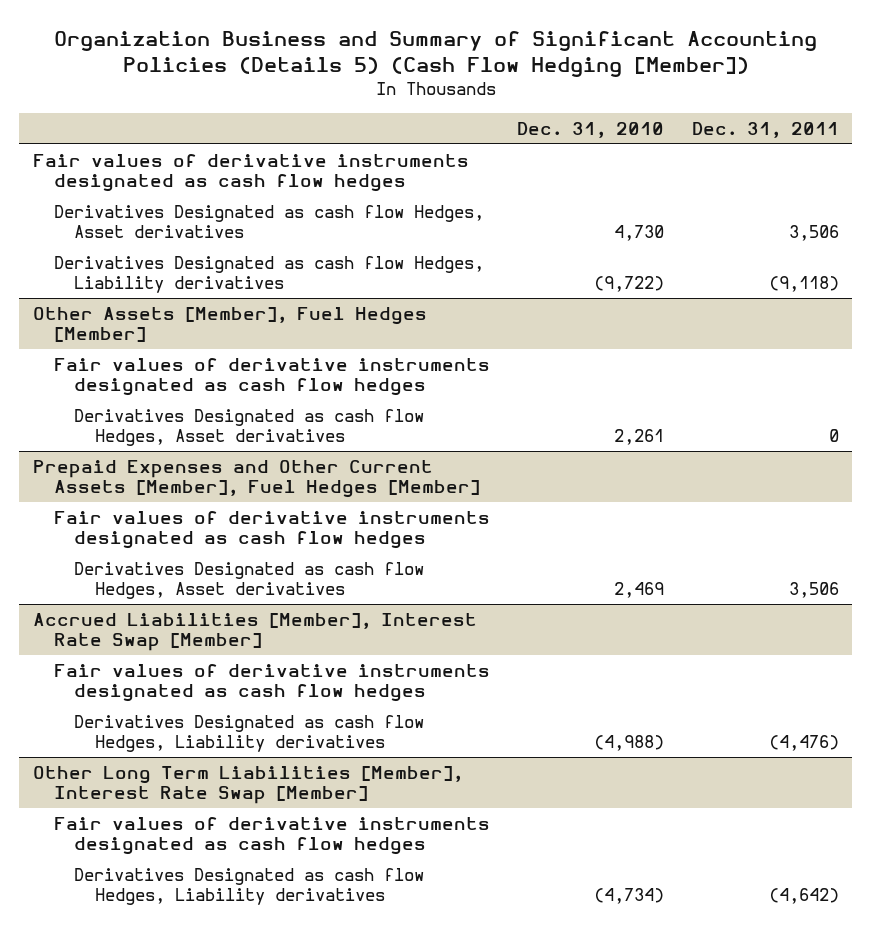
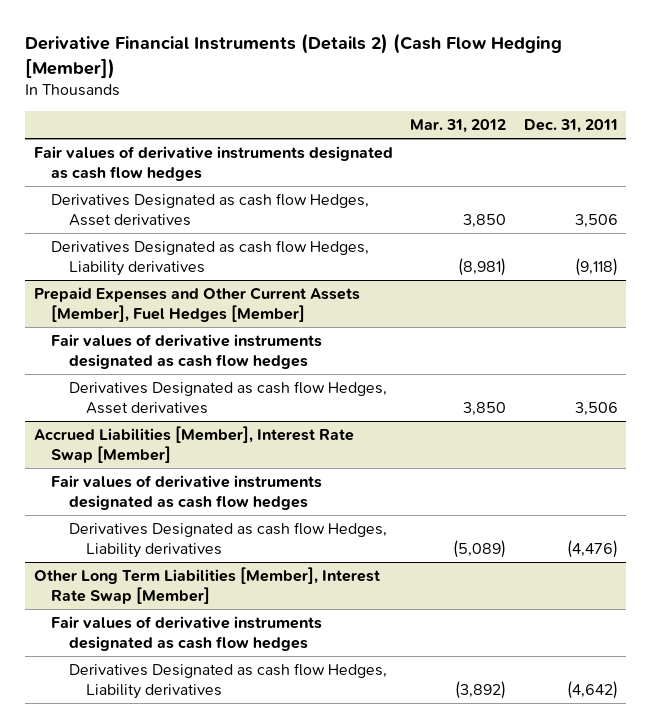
[53,30,817,78] Organization Business and Summary of Significant Accounting Policies (Details 5) (Cash Flow Hedging [Member]) -> [24,33,562,80] Derivative Financial Instruments (Details 2) (Cash Flow Hedging [Member])
[517,121,665,138] Dec. 31, 2010 -> none
none -> [410,119,507,134] Mar. 31, 2012
[32,307,427,343] Other Assets [Member], Fuel Hedges [Member] -> none
[53,358,490,397] Fair values of derivative instruments designated as cash flow hedges -> none
[74,409,425,447] Derivatives Designated as cash flow Hedges, Asset derivatives -> none

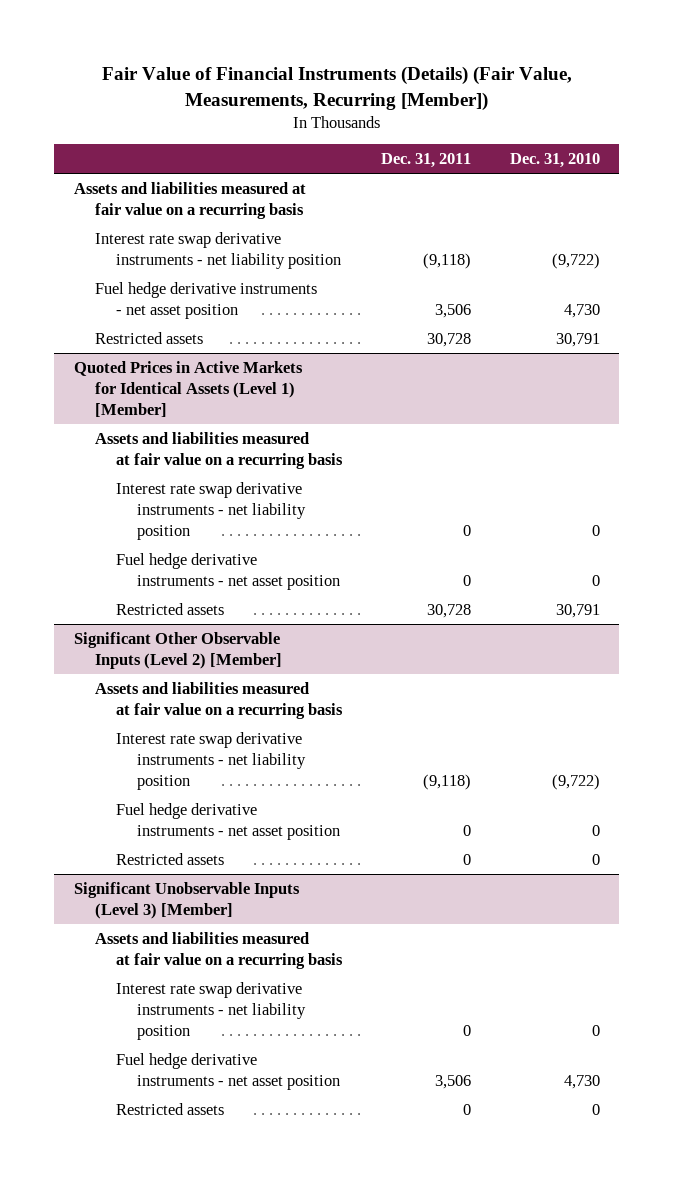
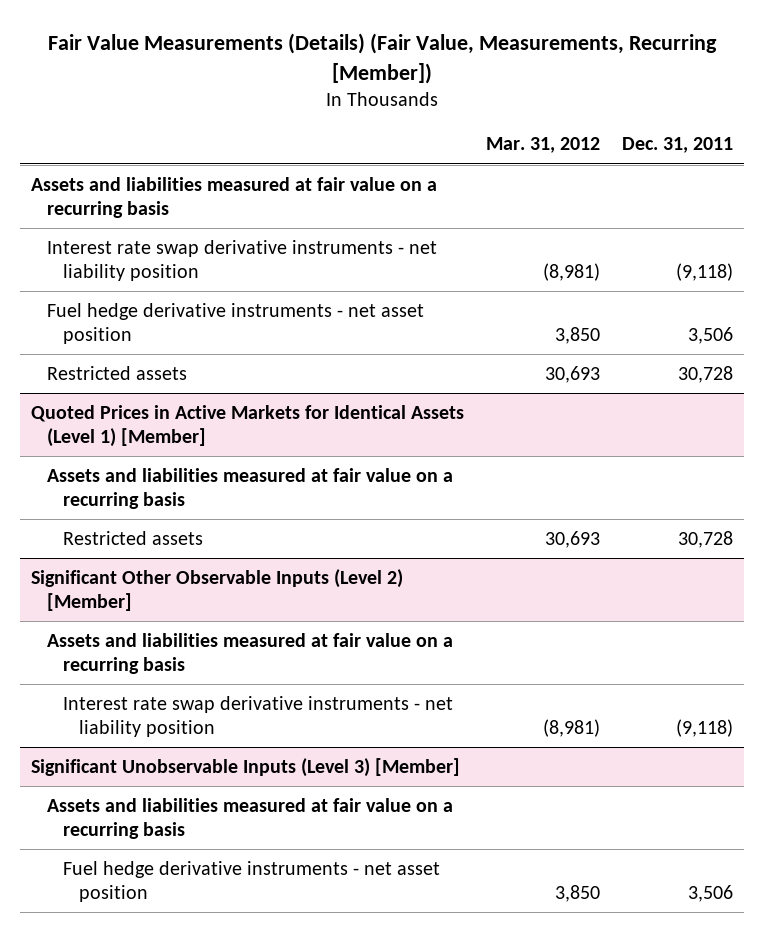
[101,65,572,111] Fair Value of Financial Instruments (Details) (Fair Value, Measurements, Recurring [Member]) -> [48,32,718,84] Fair Value Measurements (Details) (Fair Value, Measurements, Recurring [Member])
[509,153,600,169] Dec. 31, 2010 -> none
none -> [486,137,601,154] Mar. 31, 2012
[115,481,306,540] Interest rate swap derivative instruments - net liability position -> none
[115,552,340,590] Fuel hedge derivative instruments - net asset position -> none
[115,802,340,840] Fuel hedge derivative instruments - net asset position -> none
[115,852,224,865] Restricted assets -> none
[115,981,306,1040] Interest rate swap derivative instruments - net liability position -> none
[115,1102,224,1115] Restricted assets -> none

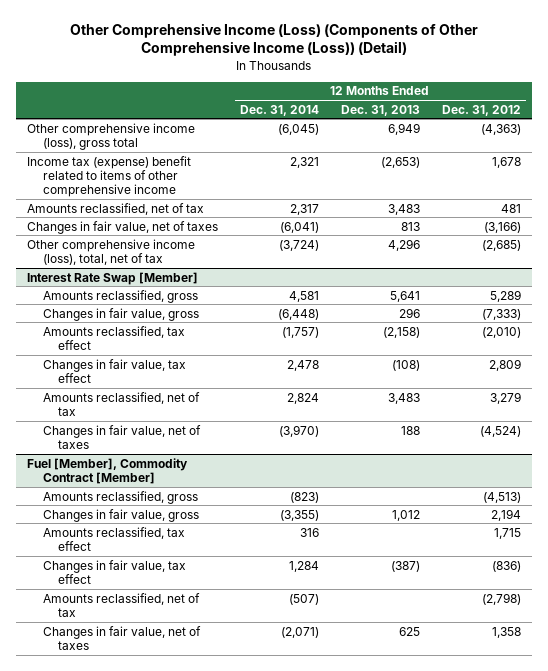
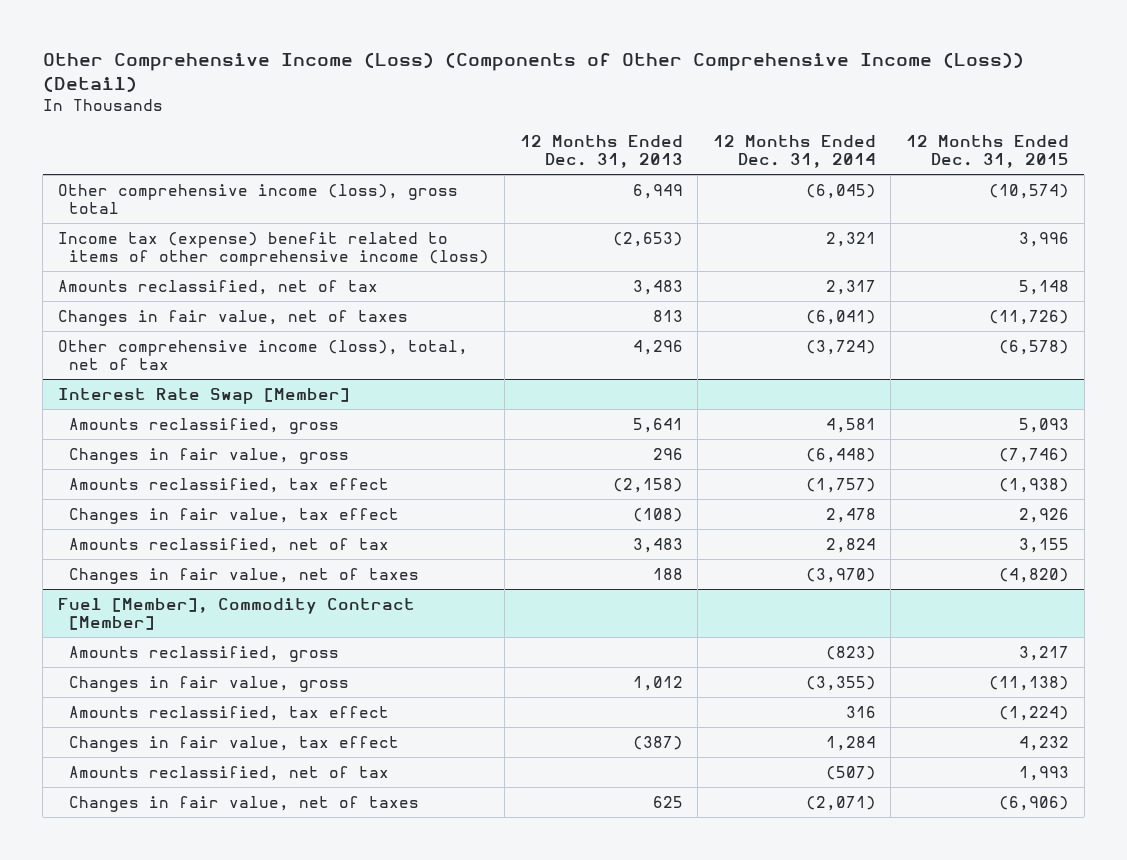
[441,104,521,116] Dec. 31, 2012 -> none
none -> [905,134,1069,169] 12 Months Ended Dec. 31, 2015
[27,155,192,198] Income tax (expense) benefit related to items of other comprehensive income -> [57,231,490,267] Income tax (expense) benefit related to items of other comprehensive income (loss)

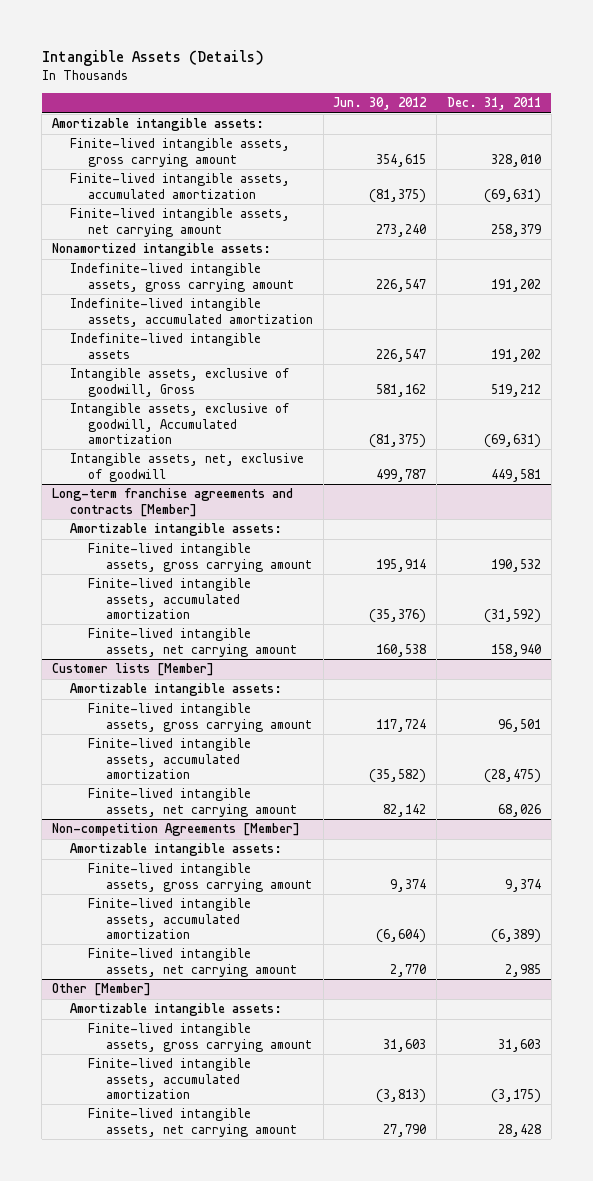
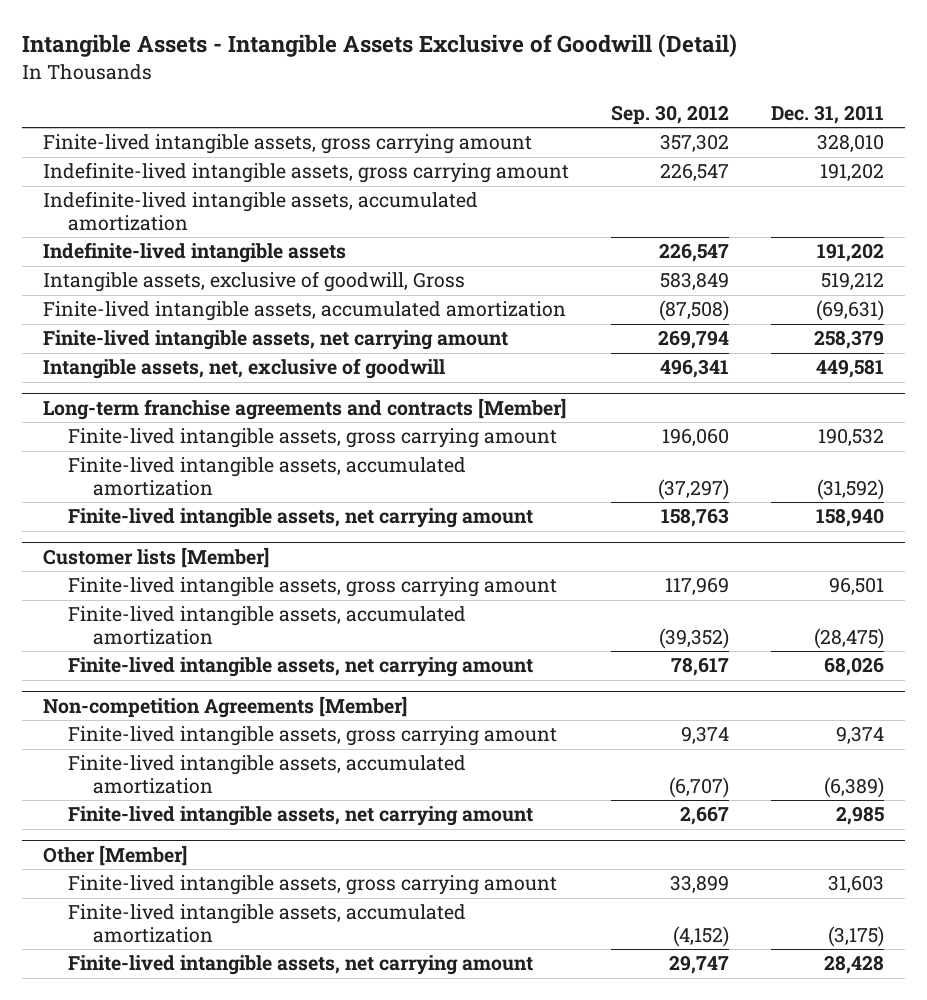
[41,49,264,66] Intangible Assets (Details) -> [21,34,737,58] Intangible Assets - Intangible Assets Exclusive of Goodwill (Detail)
[333,97,428,111] Jun. 30, 2012 -> none
none -> [610,104,729,124] Sep. 30, 2012
[51,118,264,132] Amortizable intangible assets: -> none
[51,243,271,257] Nonamortized intangible assets: -> none
[69,403,289,444] Intangible assets, exclusive of goodwill, Accumulated amortization -> none
[69,173,290,199] Finite-lived intangible assets, accumulated amortization -> [42,301,566,322] Finite-lived intangible assets, accumulated amortization
[69,208,290,237] Finite-lived intangible assets, net carrying amount -> [42,330,508,351] Finite-lived intangible assets, net carrying amount
[69,523,282,537] Amortizable intangible assets: -> none
[69,683,282,697] Amortizable intangible assets: -> none
[69,843,282,857] Amortizable intangible assets: -> none
[69,1003,282,1017] Amortizable intangible assets: -> none

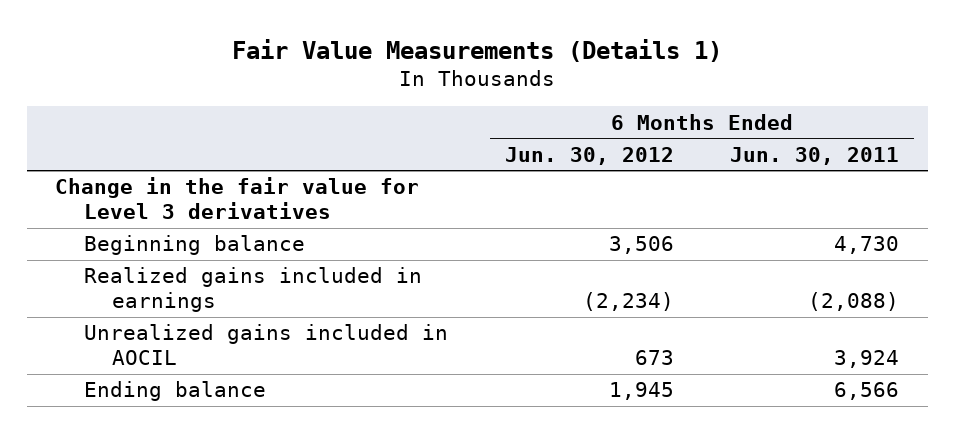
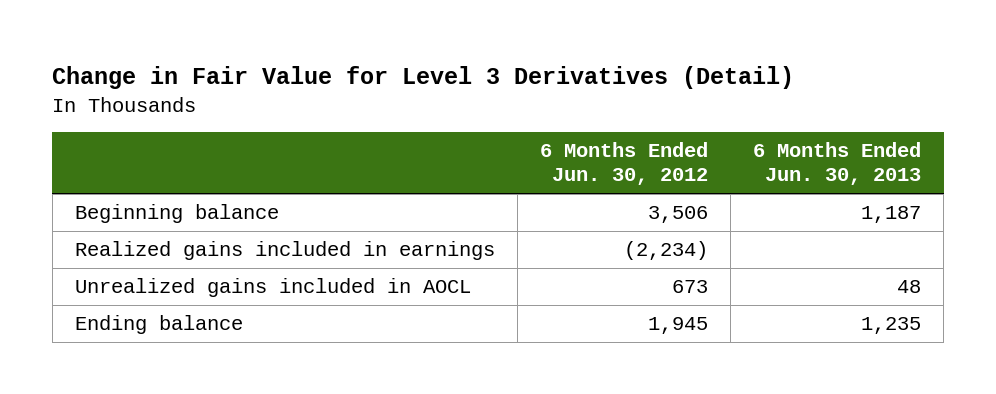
[232,38,723,62] Fair Value Measurements (Details 1) -> [52,66,795,90] Change in Fair Value for Level 3 Derivatives (Detail)
[730,146,900,165] Jun. 30, 2011 -> none
none -> [753,142,922,186] 6 Months Ended Jun. 30, 2013
[55,177,420,220] Change in the fair value for Level 3 derivatives -> none
[83,324,448,366] Unrealized gains included in AOCIL -> [74,278,471,298] Unrealized gains included in AOCL

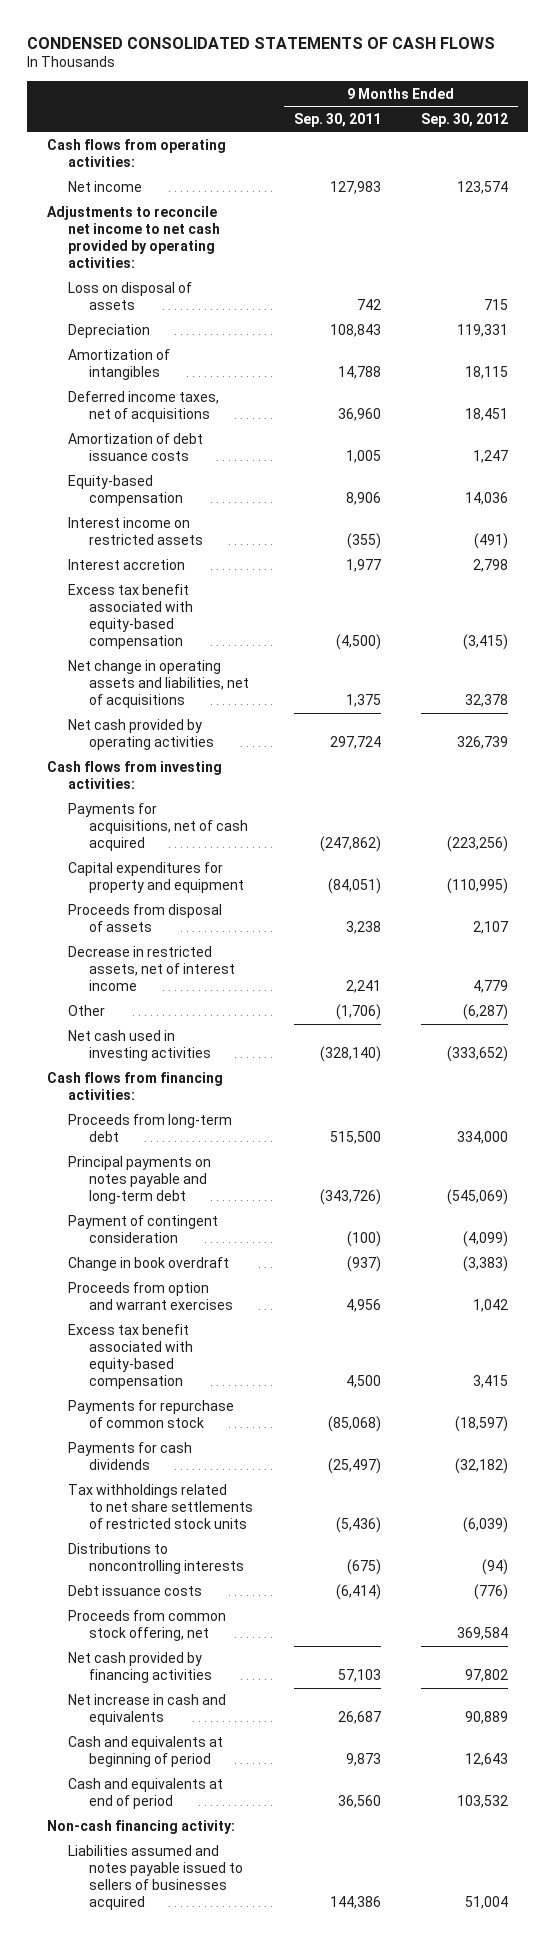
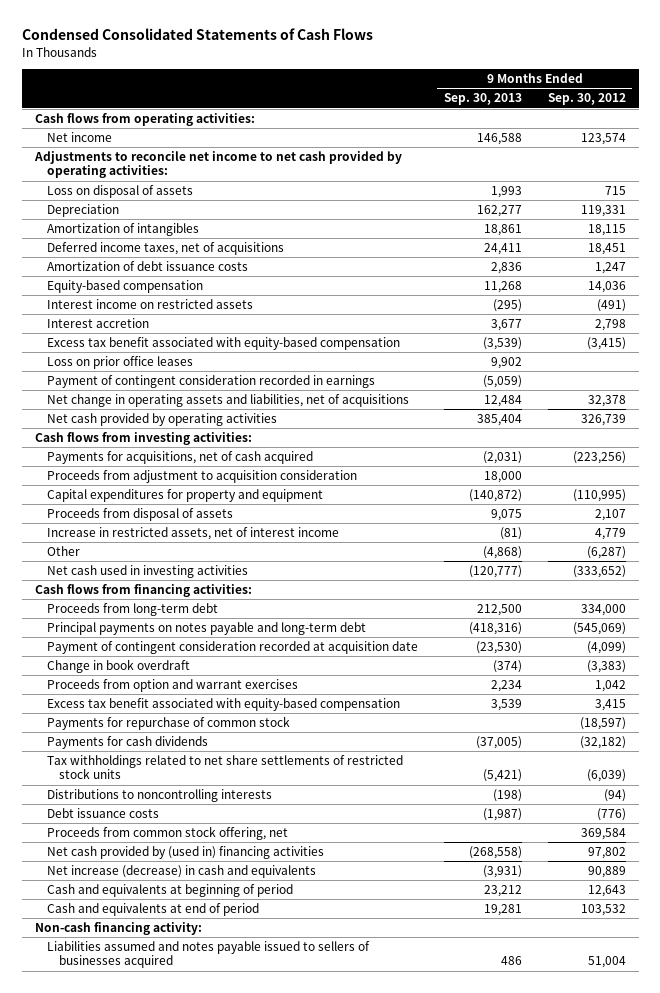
[27,36,496,49] CONDENSED CONSOLIDATED STATEMENTS OF CASH FLOWS -> [21,28,373,41] Condensed Consolidated Statements of Cash Flows
[293,112,381,127] Sep. 30, 2011 -> none
none -> [443,93,522,106] Sep. 30, 2013
none -> [46,356,193,370] Loss on prior office leases
none -> [46,375,375,389] Payment of contingent consideration recorded in earnings
none -> [46,470,357,484] Proceeds from adjustment to acquisition consideration
[68,946,236,992] Decrease in restricted assets, net of interest income -> [46,527,339,541] Increase in restricted assets, net of interest income
[68,1215,219,1244] Payment of contingent consideration -> [46,641,418,655] Payment of contingent consideration recorded at acquisition date
[68,1652,213,1684] Net cash provided by financing activities -> [46,846,324,860] Net cash provided by (used in) financing activities
[68,1694,227,1726] Net increase in cash and equivalents -> [46,865,316,879] Net increase (decrease) in cash and equivalents

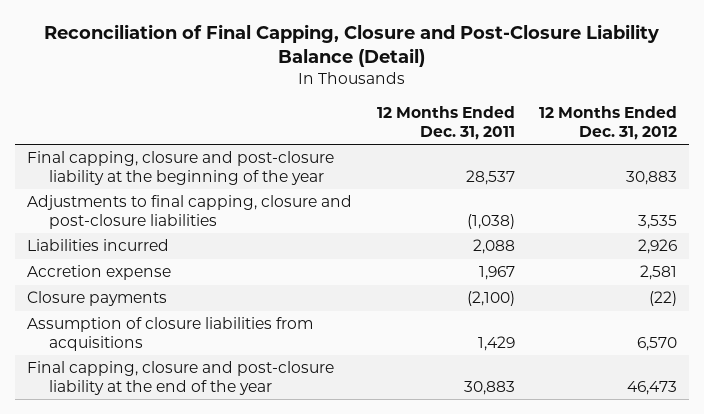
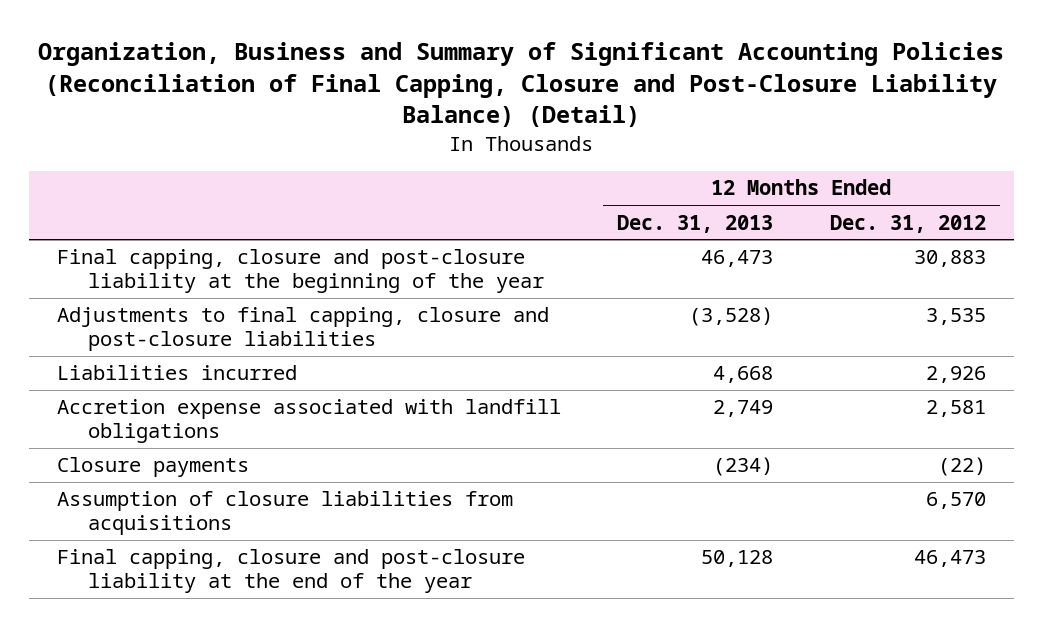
[44,24,660,68] Reconciliation of Final Capping, Closure and Post-Closure Liability Balance (Detail) -> [38,42,1005,128] Organization, Business and Summary of Significant Accounting Policies (Reconciliation of Final Capping, Closure and Post-Closure Liability Balance) (Detail)
[376,106,515,140] 12 Months Ended Dec. 31, 2011 -> none
none -> [617,214,774,233] Dec. 31, 2013
[27,265,172,281] Accretion expense -> [56,399,561,444] Accretion expense associated with landfill obligations

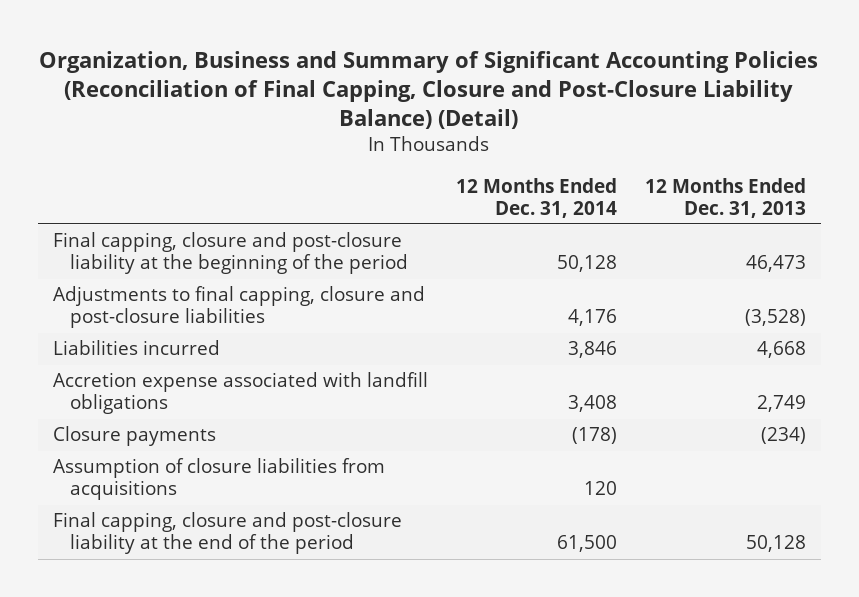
[829,214,986,233] Dec. 31, 2012 -> none
none -> [455,177,617,218] 12 Months Ended Dec. 31, 2014
[56,249,544,294] Final capping, closure and post-closure liability at the beginning of the year -> [52,232,409,275] Final capping, closure and post-closure liability at the beginning of the period
[56,549,525,594] Final capping, closure and post-closure liability at the end of the year -> [52,512,402,555] Final capping, closure and post-closure liability at the end of the period

